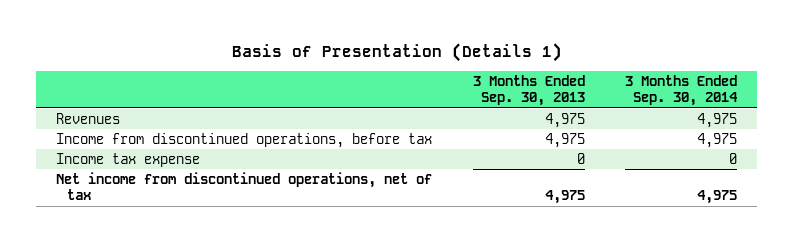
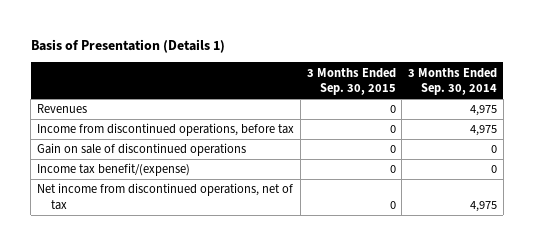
[472,75,585,107] 3 Months Ended Sep. 30, 2013 -> none
none -> [306,67,396,96] 3 Months Ended Sep. 30, 2015
none -> [37,143,247,157] Gain on sale of discontinued operations
[56,152,201,167] Income tax expense -> [37,163,191,177] Income tax benefit/(expense)

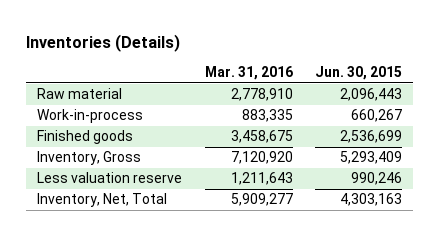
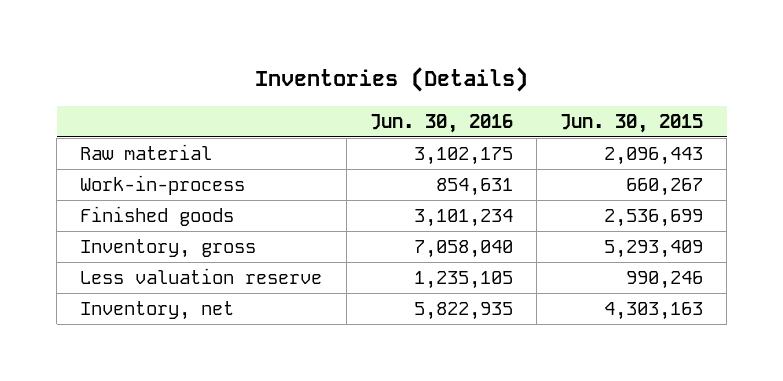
[204,66,293,81] Mar. 31, 2016 -> none
none -> [369,113,513,133] Jun. 30, 2016
[37,151,142,166] Inventory, Gross -> [80,239,257,259] Inventory, gross
[37,193,168,208] Inventory, Net, Total -> [80,301,235,321] Inventory, net

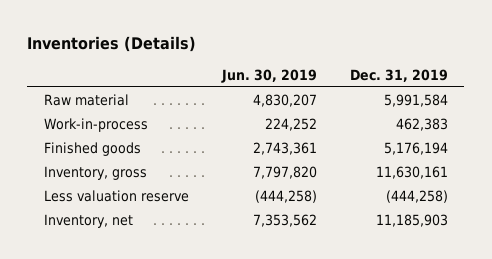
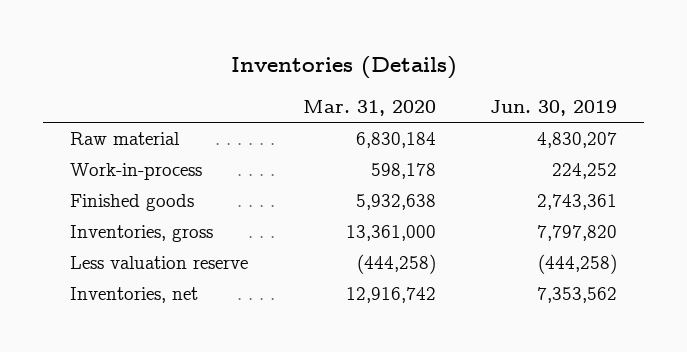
[349,68,448,82] Dec. 31, 2019 -> none
none -> [302,100,436,117] Mar. 31, 2020
[43,166,147,181] Inventory, gross -> [70,225,214,243] Inventories, gross
[43,214,133,229] Inventory, net -> [70,287,199,304] Inventories, net

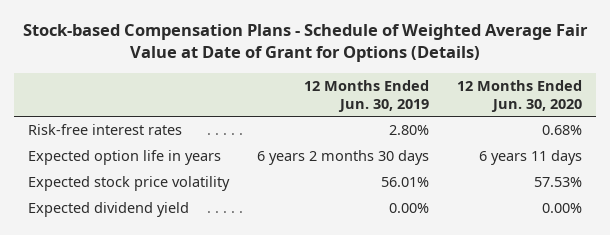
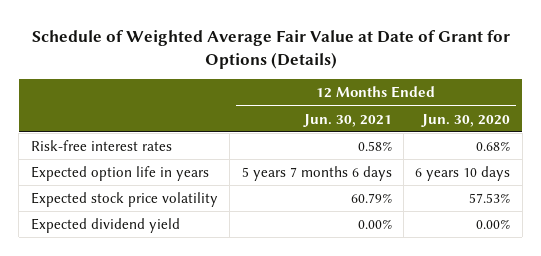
[23,24,589,63] Stock-based Compensation Plans - Schedule of Weighted Average Fair Value at Date of Grant for Options (Details) -> [31,29,510,69] Schedule of Weighted Average Fair Value at Date of Grant for Options (Details)
[304,79,430,112] 12 Months Ended Jun. 30, 2019 -> none
none -> [302,113,392,127] Jun. 30, 2021
[479,150,583,166] 6 years 11 days -> [415,165,511,181] 6 years 10 days

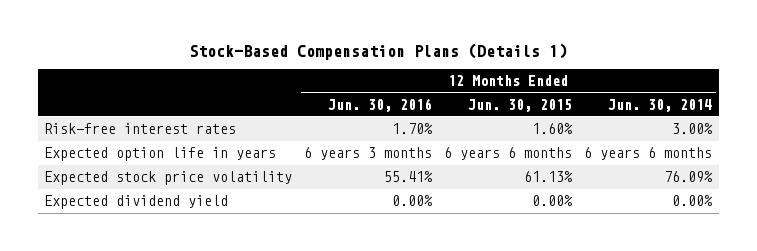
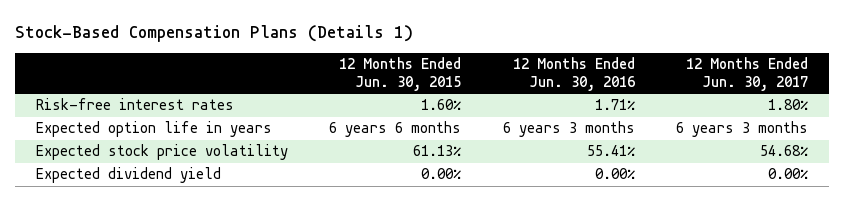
[608,98,713,112] Jun. 30, 2014 -> none
none -> [686,57,809,91] 12 Months Ended Jun. 30, 2017
[392,123,434,135] 1.70% -> [594,99,635,111] 1.71%

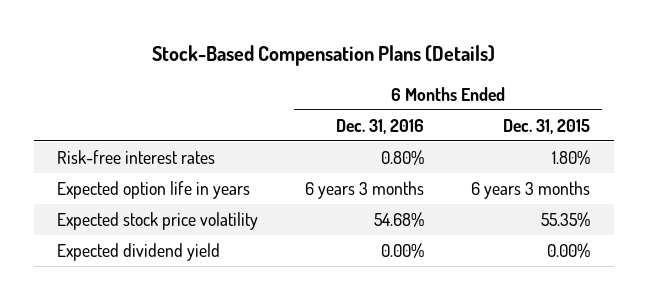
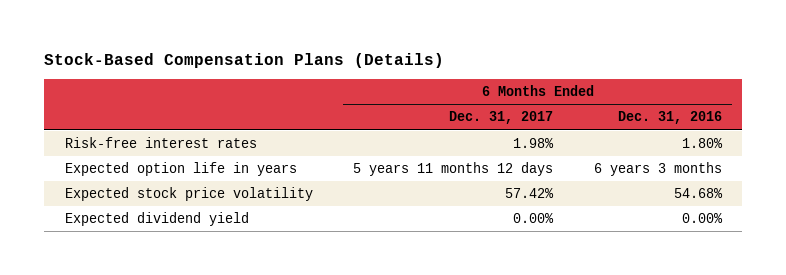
[503,118,591,134] Dec. 31, 2015 -> none
none -> [449,111,554,125] Dec. 31, 2017
[381,149,425,165] 0.80% -> [681,138,723,149] 1.80%

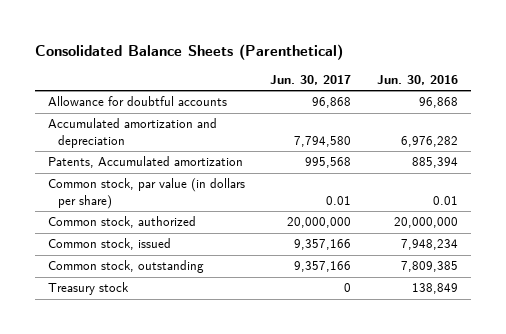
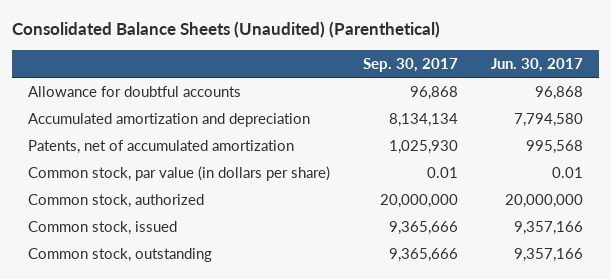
[35,43,344,60] Consolidated Balance Sheets (Parenthetical) -> [12,21,441,39] Consolidated Balance Sheets (Unaudited) (Parenthetical)
[376,75,458,86] Jun. 30, 2016 -> none
none -> [363,57,459,72] Sep. 30, 2017
[47,156,243,169] Patents, Accumulated amortization -> [28,139,295,154] Patents, net of accumulated amortization
[47,282,129,296] Treasury stock -> none

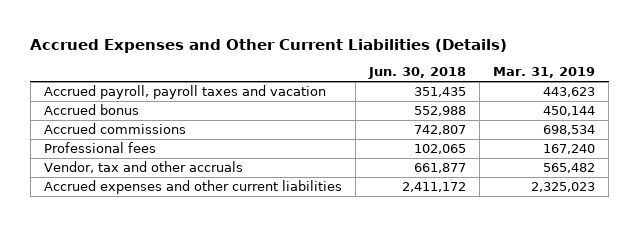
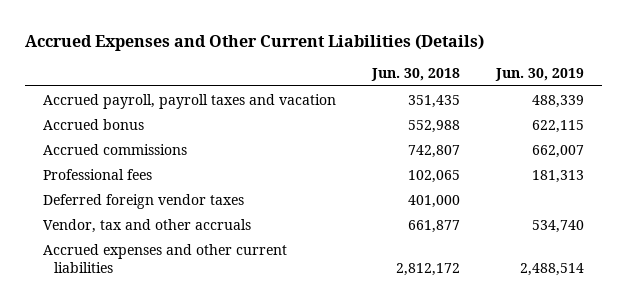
[493,67,596,79] Mar. 31, 2019 -> none
none -> [495,68,585,82] Jun. 30, 2019
none -> [42,193,244,209] Deferred foreign vendor taxes
[402,182,467,193] 2,411,172 -> [395,262,460,276] 2,812,172

